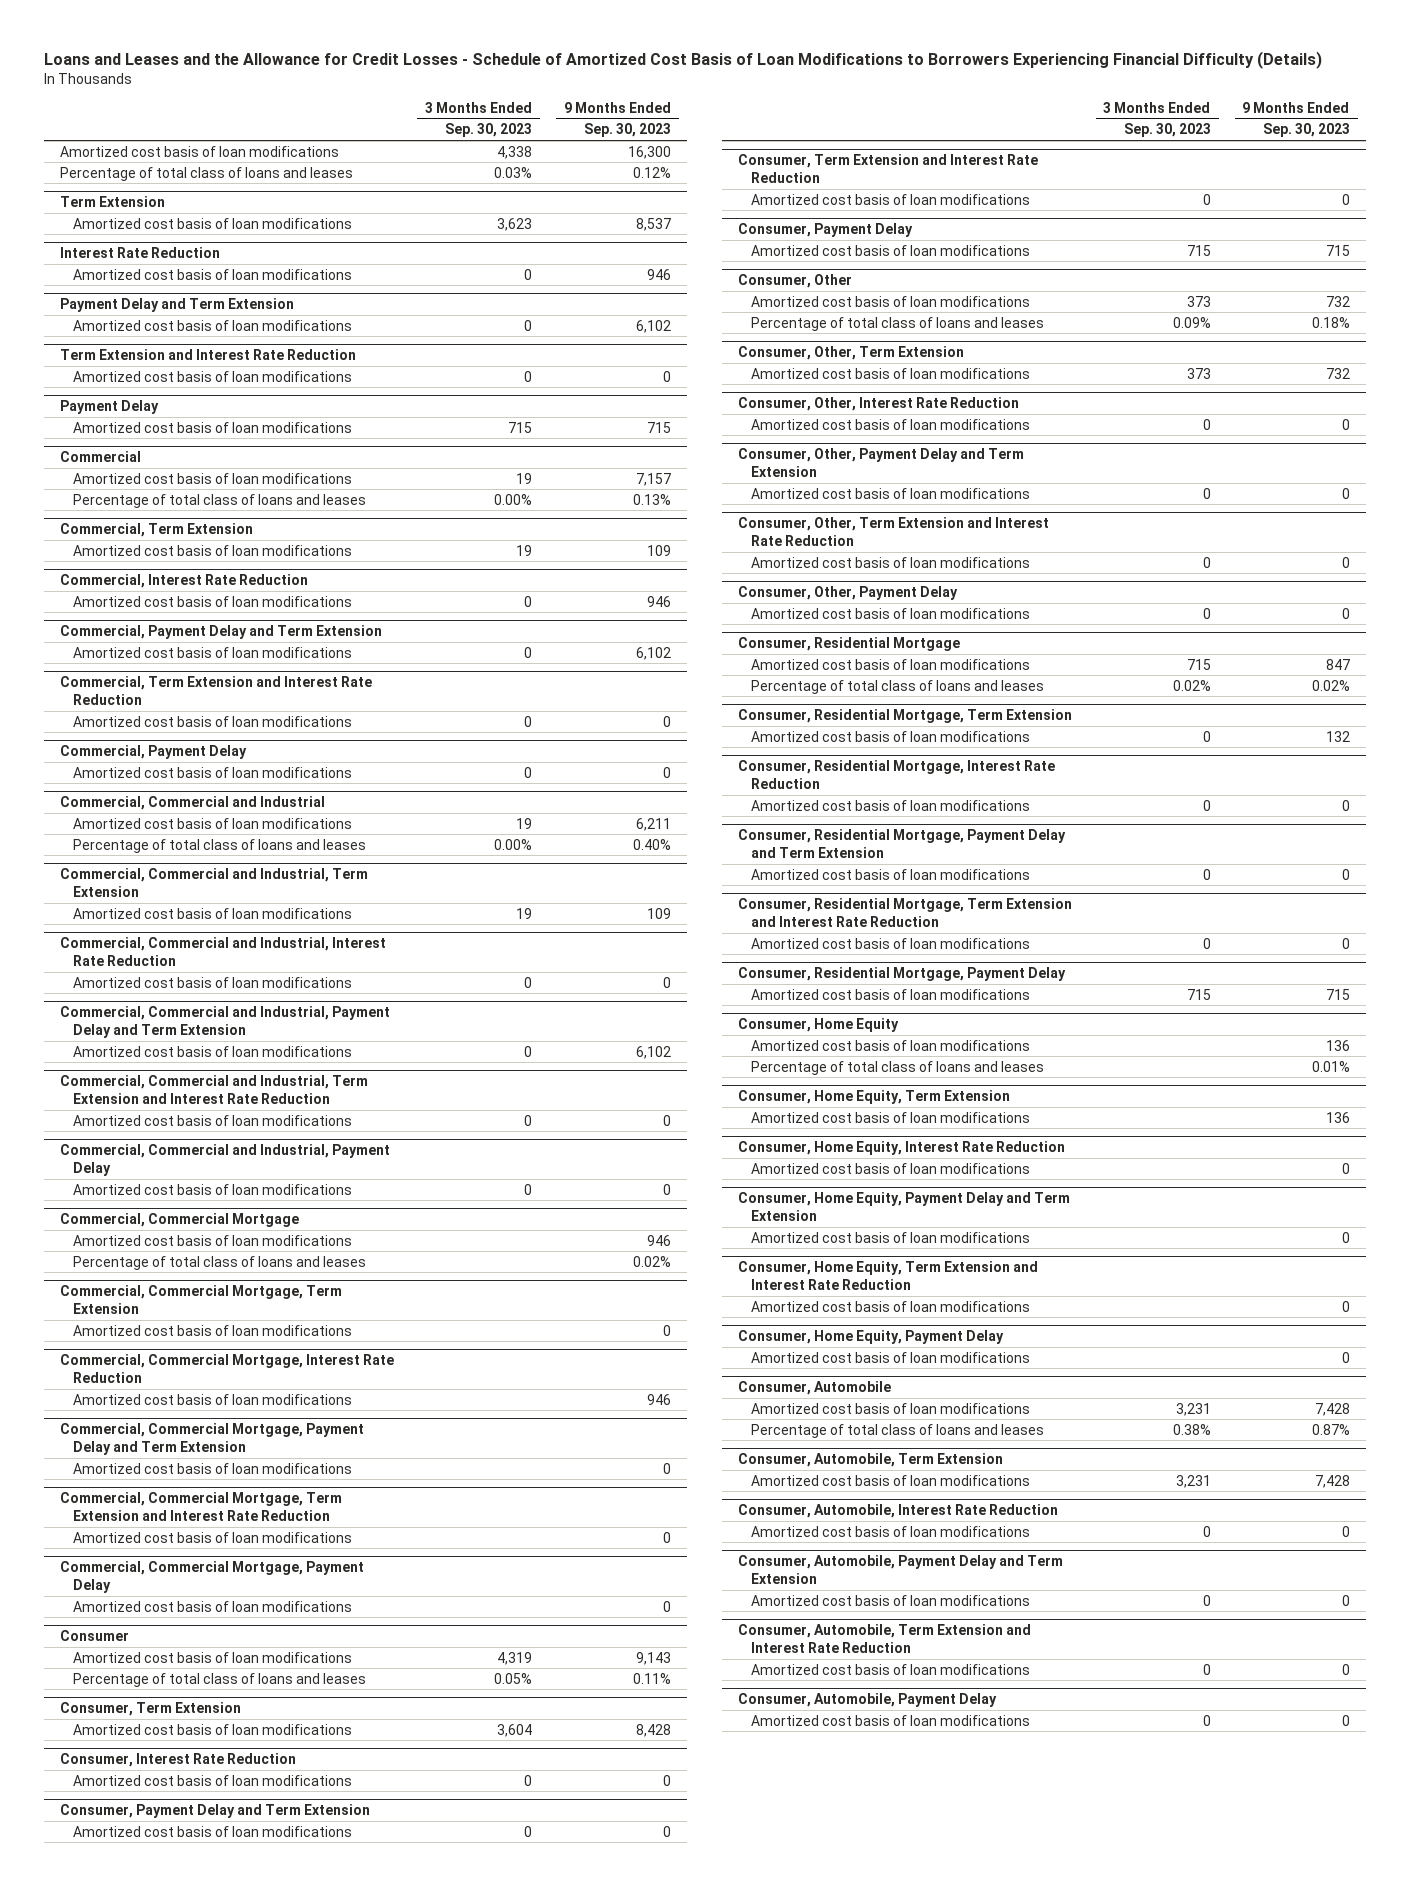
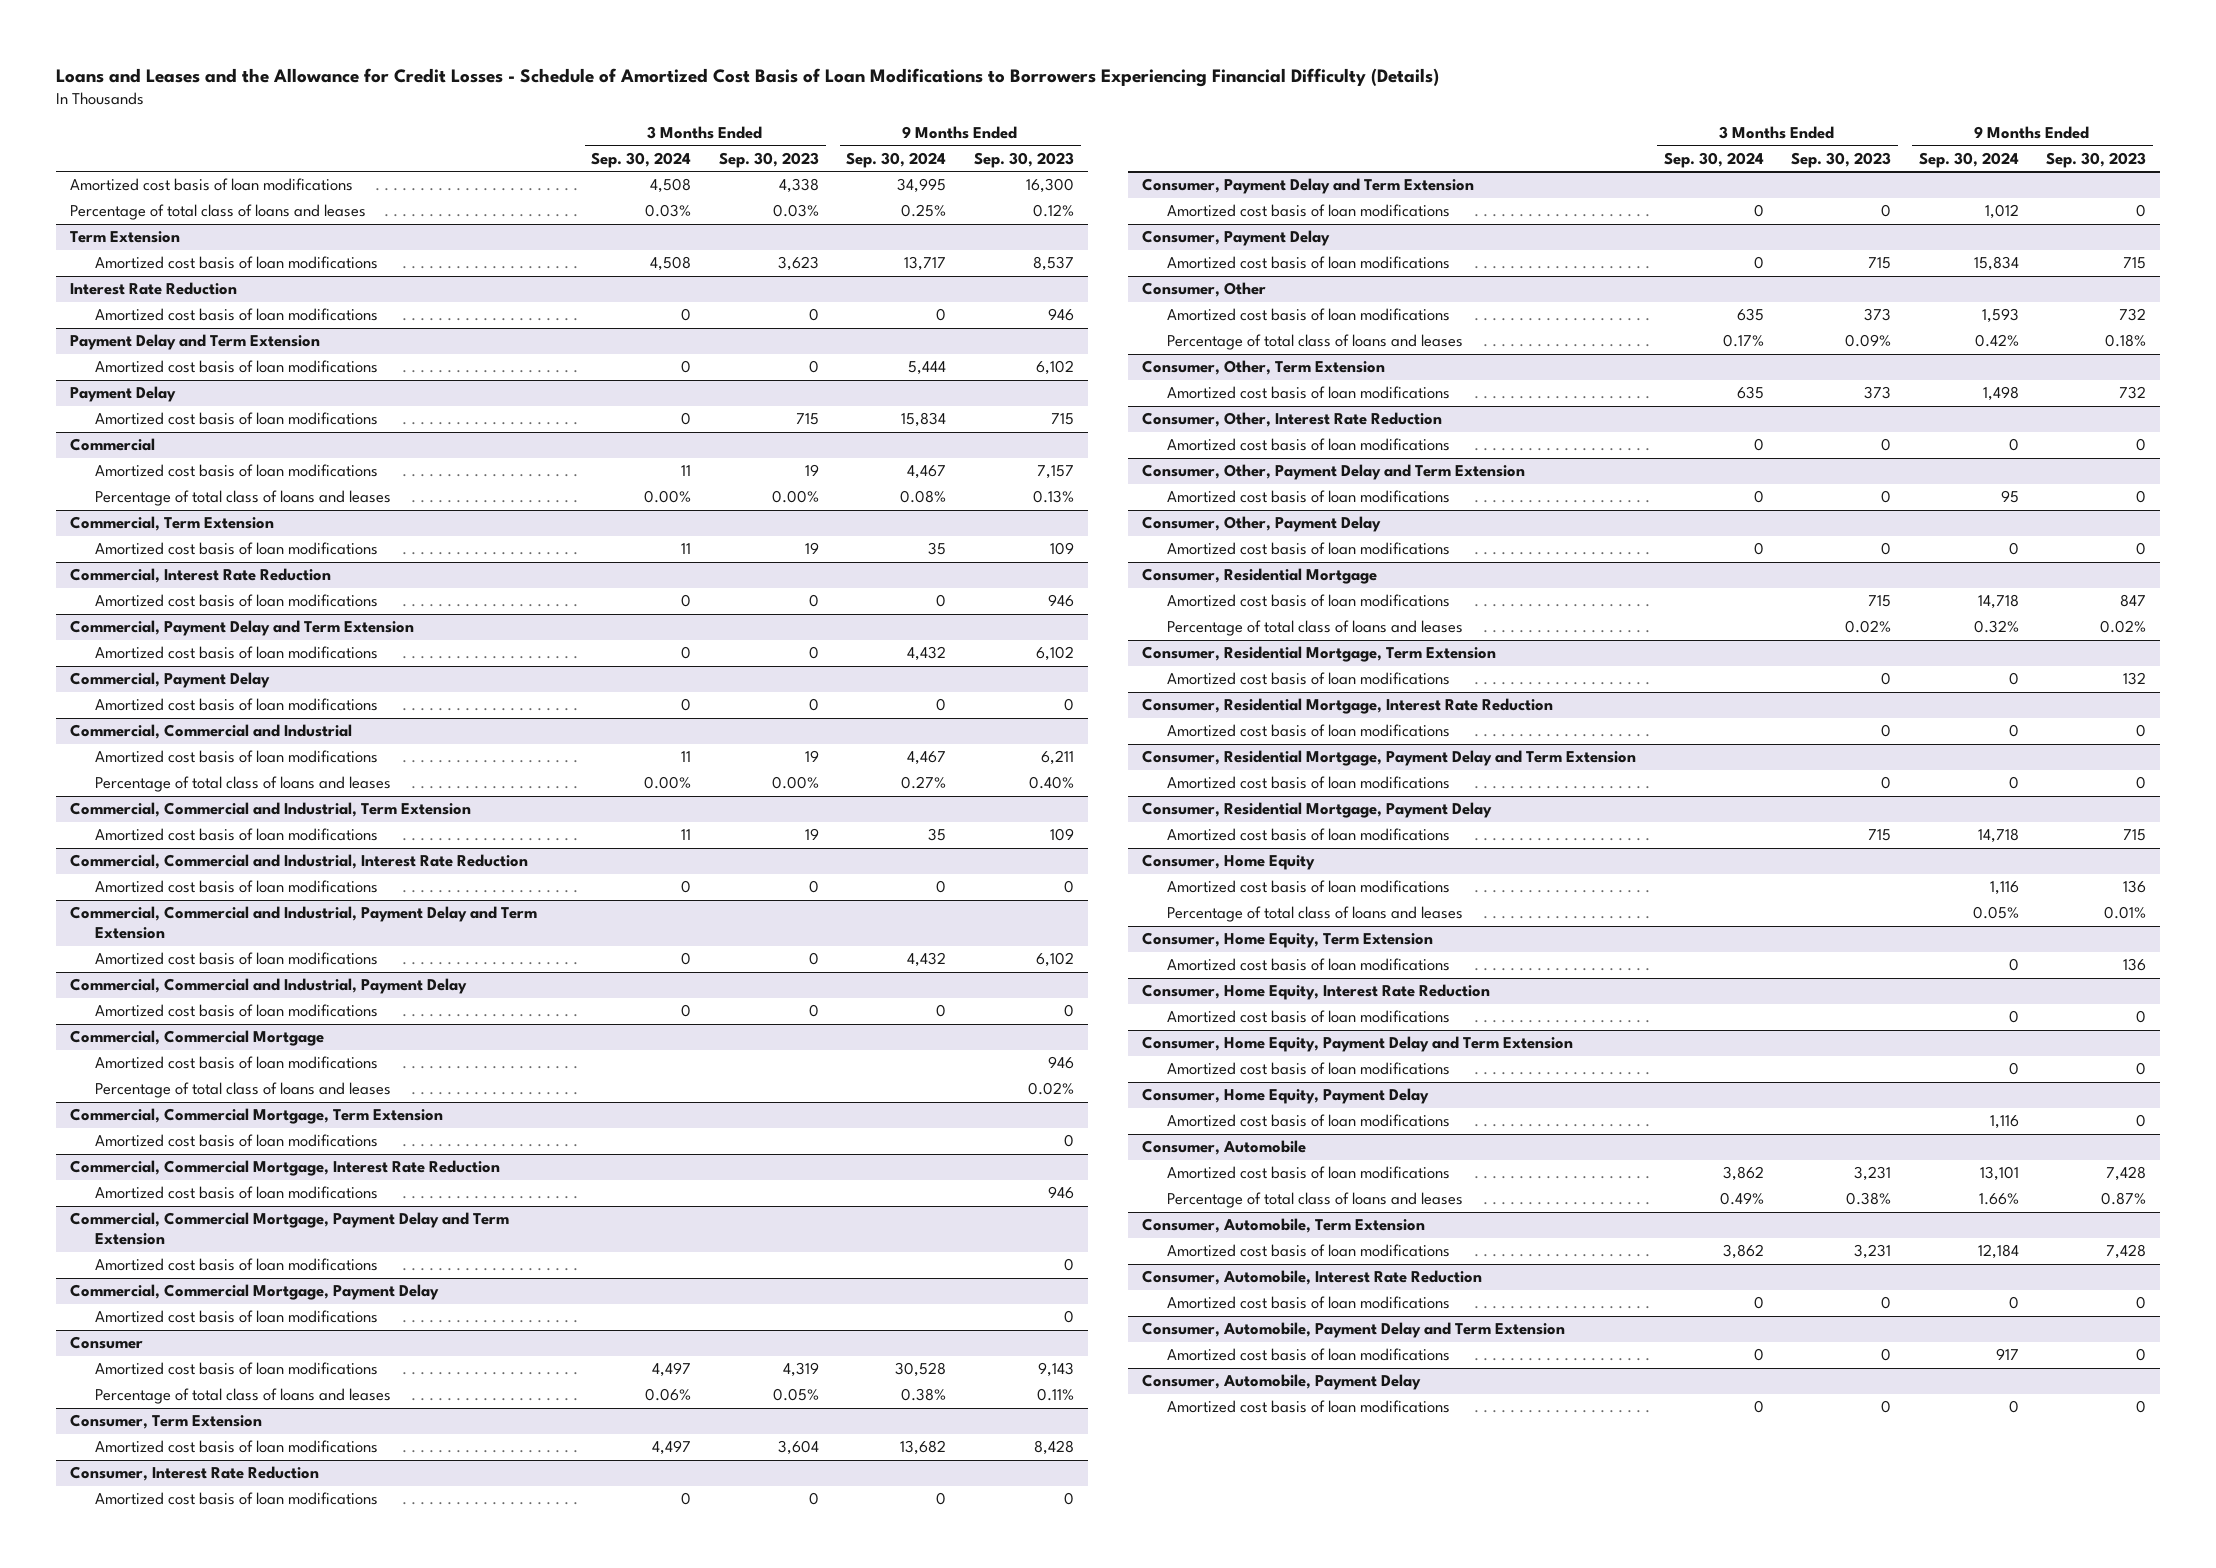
none -> [591,151,692,168] Sep. 30, 2024
none -> [846,151,947,168] Sep. 30, 2024
[59,349,356,361] Term Extension and Interest Rate Reduction -> none
[72,370,352,382] Amortized cost basis of loan modifications -> none
[59,676,372,706] Commercial, Term Extension and Interest Rate Reduction -> none
[72,715,352,727] Amortized cost basis of loan modifications -> none
[59,1075,368,1105] Commercial, Commercial and Industrial, Term Extension and Interest Rate Reduction -> none
[72,1114,352,1126] Amortized cost basis of loan modifications -> none
[59,1492,342,1522] Commercial, Commercial Mortgage, Term Extension and Interest Rate Reduction -> none
[72,1531,352,1543] Amortized cost basis of loan modifications -> none
[737,154,1038,184] Consumer, Term Extension and Interest Rate Reduction -> none
[750,193,1030,205] Amortized cost basis of loan modifications -> none
[737,517,1049,547] Consumer, Other, Term Extension and Interest Rate Reduction -> none
[750,556,1030,568] Amortized cost basis of loan modifications -> none
[737,898,1072,928] Consumer, Residential Mortgage, Term Extension and Interest Rate Reduction -> none
[750,937,1030,949] Amortized cost basis of loan modifications -> none
[737,1261,1038,1291] Consumer, Home Equity, Term Extension and Interest Rate Reduction -> none
[750,1300,1030,1312] Amortized cost basis of loan modifications -> none
[737,1624,1031,1654] Consumer, Automobile, Term Extension and Interest Rate Reduction -> none
[750,1663,1030,1675] Amortized cost basis of loan modifications -> none

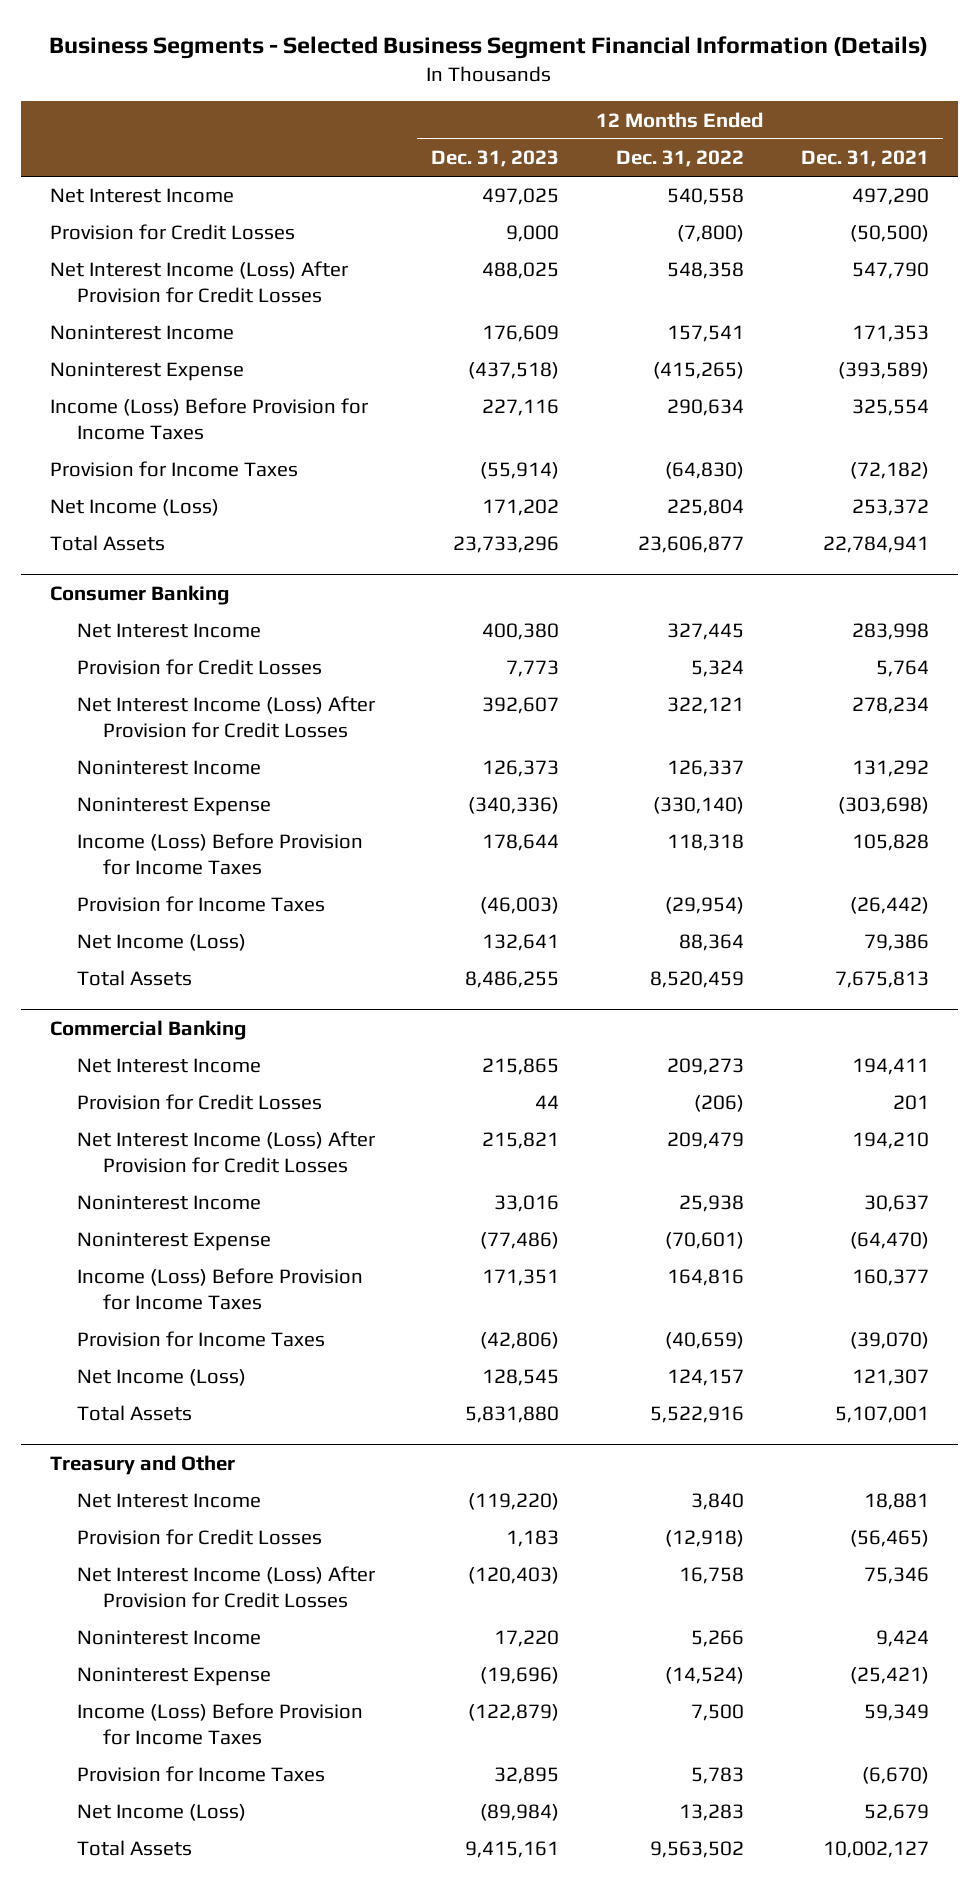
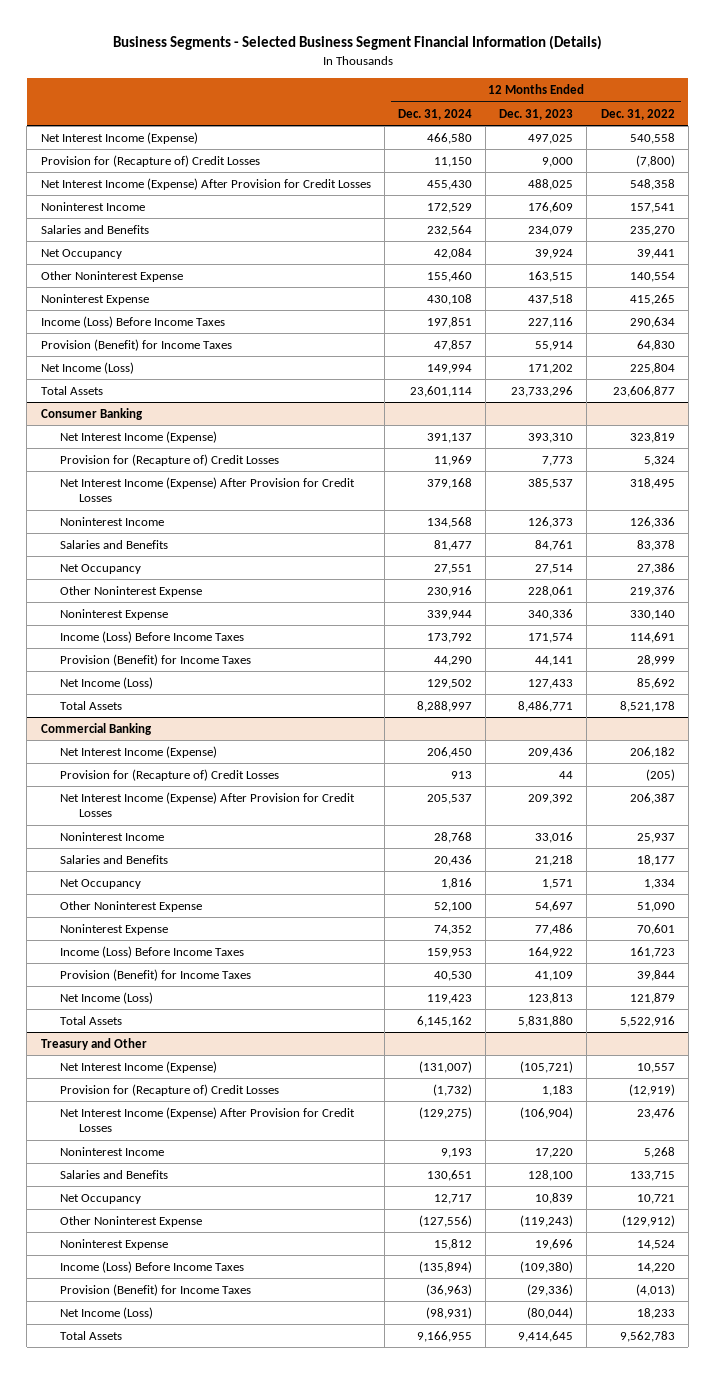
[801,150,930,168] Dec. 31, 2021 -> none
none -> [397,108,472,120] Dec. 31, 2024
[49,188,234,204] Net Interest Income -> [40,131,198,144] Net Interest Income (Expense)
[49,224,295,241] Provision for Credit Losses -> [40,154,260,167] Provision for (Recapture of) Credit Losses
[49,261,348,304] Net Interest Income (Loss) After Provision for Credit Losses -> [40,177,371,190] Net Interest Income (Expense) After Provision for Credit Losses
none -> [40,224,149,234] Salaries and Benefits
none -> [40,248,122,259] Net Occupancy
none -> [40,270,183,282] Other Noninterest Expense
[468,362,560,380] (437,518) -> [528,293,574,305] 437,518
[653,362,745,380] (415,265) -> [629,293,675,305] 415,265
[49,398,368,441] Income (Loss) Before Provision for Income Taxes -> [40,315,225,328] Income (Loss) Before Income Taxes
[49,461,298,478] Provision for Income Taxes -> [40,338,232,351] Provision (Benefit) for Income Taxes
[480,462,560,480] (55,914) -> [535,340,574,351] 55,914
[665,462,745,480] (64,830) -> [636,339,675,351] 64,830
[76,623,261,639] Net Interest Income -> [59,430,217,443] Net Interest Income (Expense)
[482,623,560,641] 400,380 -> [528,432,574,443] 393,310
[667,623,745,641] 327,445 -> [629,431,675,443] 323,819
[76,659,322,676] Provision for Credit Losses -> [59,453,279,466] Provision for (Recapture of) Credit Losses
[76,696,375,739] Net Interest Income (Loss) After Provision for Credit Losses -> [59,476,355,503] Net Interest Income (Expense) After Provision for Credit Losses
[482,697,560,715] 392,607 -> [528,477,574,489] 385,537
[667,697,745,715] 322,121 -> [629,477,675,489] 318,495
[667,760,745,778] 126,337 -> [629,516,675,528] 126,336
none -> [59,539,168,549] Salaries and Benefits
none -> [59,563,141,574] Net Occupancy
none -> [59,585,202,597] Other Noninterest Expense
[468,797,560,815] (340,336) -> [528,608,574,620] 340,336
[653,797,745,815] (330,140) -> [629,609,675,620] 330,140
[76,833,363,876] Income (Loss) Before Provision for Income Taxes -> [59,630,244,643] Income (Loss) Before Income Taxes
[482,834,560,852] 178,644 -> [528,632,574,643] 171,574
[667,834,745,852] 118,318 -> [629,631,675,643] 114,691
[76,896,325,913] Provision for Income Taxes -> [59,653,251,666] Provision (Benefit) for Income Taxes
[480,897,560,915] (46,003) -> [535,655,574,666] 44,141
[665,897,745,915] (29,954) -> [636,654,675,666] 28,999
[482,934,560,952] 132,641 -> [528,678,574,689] 127,433
[679,934,745,952] 88,364 -> [636,677,675,689] 85,692
[465,971,560,989] 8,486,255 -> [518,700,574,712] 8,486,771
[650,971,745,989] 8,520,459 -> [619,700,675,712] 8,521,178
[76,1058,261,1074] Net Interest Income -> [59,745,217,758] Net Interest Income (Expense)
[482,1058,560,1076] 215,865 -> [528,746,574,758] 209,436
[667,1058,745,1076] 209,273 -> [629,746,675,758] 206,182
[76,1094,322,1111] Provision for Credit Losses -> [59,768,279,781] Provision for (Recapture of) Credit Losses
[694,1095,745,1113] (206) -> [645,768,675,781] (205)
[76,1131,375,1174] Net Interest Income (Loss) After Provision for Credit Losses -> [59,791,355,818] Net Interest Income (Expense) After Provision for Credit Losses
[482,1132,560,1150] 215,821 -> [528,793,574,804] 209,392
[667,1132,745,1150] 209,479 -> [629,792,675,804] 206,387
[679,1195,745,1213] 25,938 -> [636,832,675,843] 25,937
none -> [59,854,168,864] Salaries and Benefits
none -> [59,878,141,889] Net Occupancy
none -> [59,900,202,912] Other Noninterest Expense
[480,1232,560,1250] (77,486) -> [535,923,574,935] 77,486
[665,1232,745,1250] (70,601) -> [636,923,675,935] 70,601
[76,1268,363,1311] Income (Loss) Before Provision for Income Taxes -> [59,945,244,958] Income (Loss) Before Income Taxes
[482,1269,560,1287] 171,351 -> [528,946,574,958] 164,922
[667,1269,745,1287] 164,816 -> [629,946,675,958] 161,723
[76,1331,325,1348] Provision for Income Taxes -> [59,968,251,981] Provision (Benefit) for Income Taxes
[480,1332,560,1350] (42,806) -> [535,970,574,981] 41,109
[665,1332,745,1350] (40,659) -> [636,969,675,981] 39,844
[482,1369,560,1387] 128,545 -> [528,992,574,1004] 123,813
[667,1369,745,1387] 124,157 -> [629,992,675,1004] 121,879
[76,1493,261,1509] Net Interest Income -> [59,1060,217,1073] Net Interest Income (Expense)
[468,1493,560,1511] (119,220) -> [520,1060,574,1073] (105,721)
[691,1493,745,1511] 3,840 -> [636,1062,675,1073] 10,557
[76,1529,322,1546] Provision for Credit Losses -> [59,1083,279,1096] Provision for (Recapture of) Credit Losses
[665,1530,745,1548] (12,918) -> [628,1083,675,1096] (12,919)
[76,1566,375,1609] Net Interest Income (Loss) After Provision for Credit Losses -> [59,1106,355,1133] Net Interest Income (Expense) After Provision for Credit Losses
[468,1567,560,1585] (120,403) -> [520,1106,574,1119] (106,904)
[679,1567,745,1585] 16,758 -> [636,1107,675,1119] 23,476
[691,1630,745,1648] 5,266 -> [643,1146,675,1158] 5,268
none -> [59,1169,168,1179] Salaries and Benefits
none -> [59,1193,141,1204] Net Occupancy
none -> [59,1215,202,1227] Other Noninterest Expense
[480,1667,560,1685] (19,696) -> [535,1238,574,1250] 19,696
[665,1667,745,1685] (14,524) -> [636,1239,675,1250] 14,524
[76,1703,363,1746] Income (Loss) Before Provision for Income Taxes -> [59,1260,244,1273] Income (Loss) Before Income Taxes
[468,1704,560,1722] (122,879) -> [520,1260,574,1273] (109,380)
[691,1704,745,1722] 7,500 -> [636,1262,675,1273] 14,220
[76,1766,325,1783] Provision for Income Taxes -> [59,1283,251,1296] Provision (Benefit) for Income Taxes
[494,1767,560,1785] 32,895 -> [527,1283,574,1296] (29,336)
[691,1767,745,1785] 5,783 -> [635,1283,675,1296] (4,013)
[480,1804,560,1822] (89,984) -> [527,1306,574,1319] (80,044)
[679,1804,745,1822] 13,283 -> [636,1307,675,1319] 18,233
[465,1841,560,1859] 9,415,161 -> [518,1330,574,1342] 9,414,645
[650,1841,745,1859] 9,563,502 -> [619,1330,675,1342] 9,562,783

